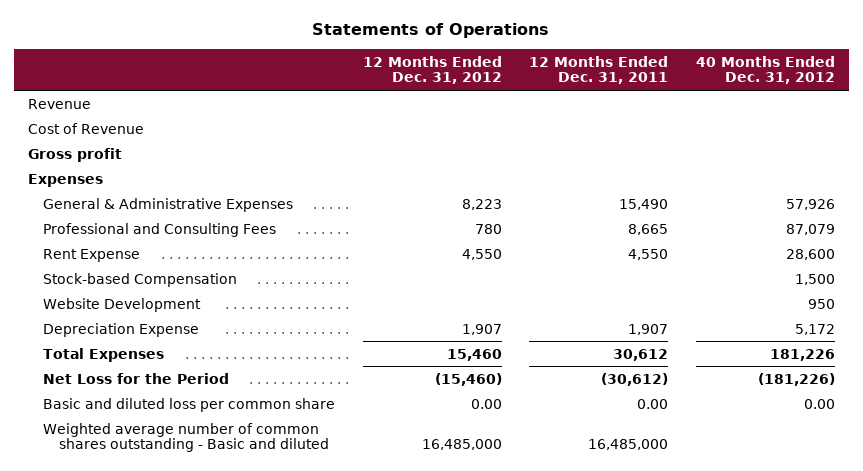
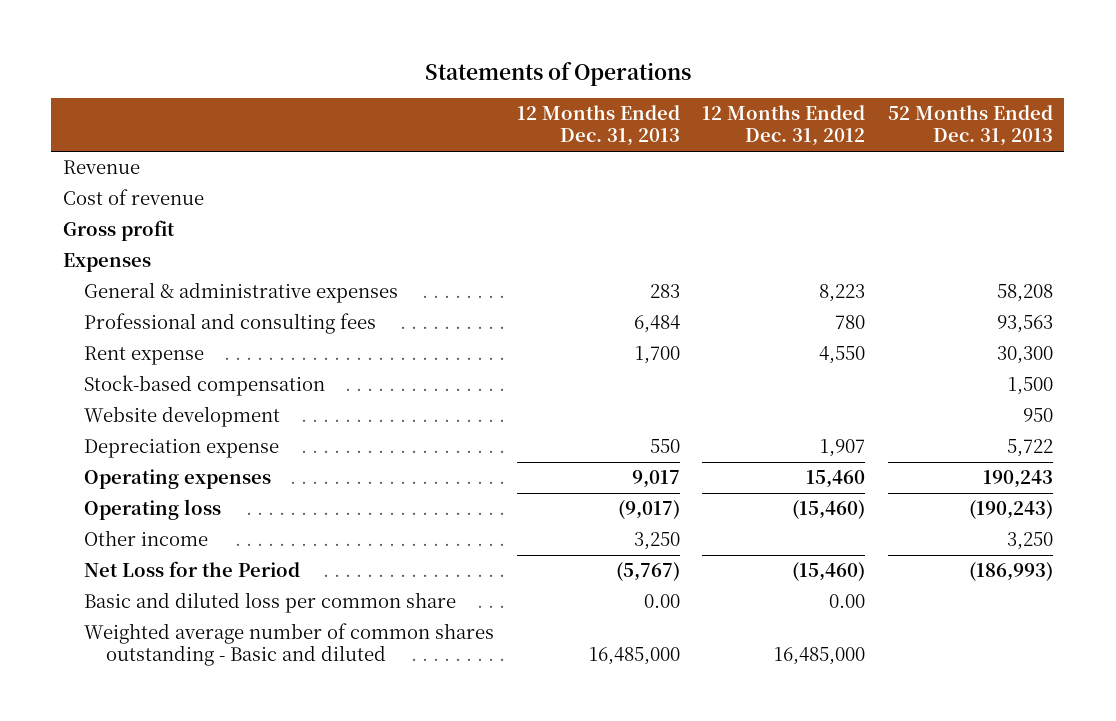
[529,55,669,85] 12 Months Ended Dec. 31, 2011 -> none
[695,55,835,85] 40 Months Ended Dec. 31, 2012 -> none
none -> [516,105,680,147] 12 Months Ended Dec. 31, 2013
none -> [888,105,1054,147] 52 Months Ended Dec. 31, 2013
[27,122,144,134] Cost of Revenue -> [62,189,204,206] Cost of revenue
[43,197,294,212] General & Administrative Expenses -> [84,282,399,304] General & administrative expenses
[43,222,277,237] Professional and Consulting Fees -> [84,313,377,335] Professional and consulting fees
[43,248,141,262] Rent Expense -> [84,346,205,366] Rent expense
[43,272,238,287] Stock-based Compensation -> [84,375,326,397] Stock-based compensation
[43,297,202,312] Website Development -> [84,406,281,428] Website development
[43,322,200,337] Depreciation Expense -> [84,438,280,459] Depreciation expense
[43,347,165,362] Total Expenses -> [84,469,272,490] Operating expenses
none -> [84,499,222,521] Operating loss
none -> [84,530,209,547] Other income

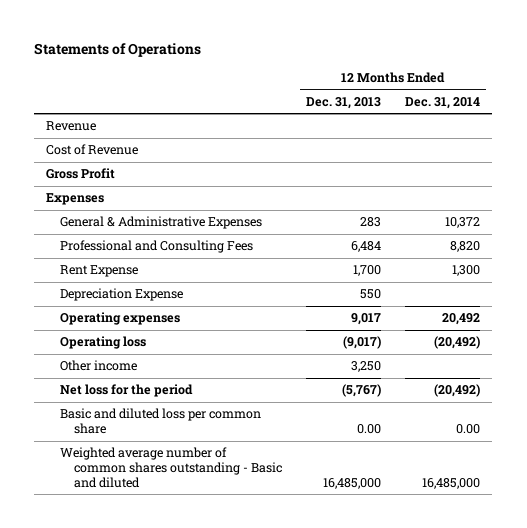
[702,105,866,147] 12 Months Ended Dec. 31, 2012 -> none
[888,105,1054,147] 52 Months Ended Dec. 31, 2013 -> none
none -> [405,96,481,109] Dec. 31, 2014
[62,189,204,206] Cost of revenue -> [46,144,139,156] Cost of Revenue
[62,220,175,242] Gross profit -> [46,168,116,180] Gross Profit
[84,375,326,397] Stock-based compensation -> none
[84,406,281,428] Website development -> none
[84,282,399,304] General & administrative expenses -> [60,216,263,230] General & Administrative Expenses
[84,313,377,335] Professional and consulting fees -> [60,240,254,254] Professional and Consulting Fees
[84,346,205,366] Rent expense -> [60,265,139,278] Rent Expense
[84,438,280,459] Depreciation expense -> [60,288,184,302] Depreciation Expense
[84,561,301,578] Net Loss for the Period -> [60,384,194,398] Net loss for the period

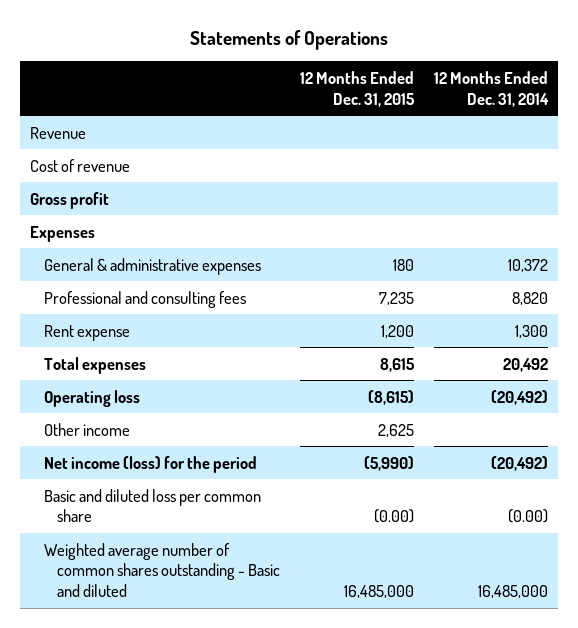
[306,96,382,109] Dec. 31, 2013 -> none
none -> [300,70,416,107] 12 Months Ended Dec. 31, 2015
[46,144,139,156] Cost of Revenue -> [29,158,130,172] Cost of revenue
[46,168,116,180] Gross Profit -> [29,191,109,209] Gross profit
[60,288,184,302] Depreciation Expense -> none
[60,216,263,230] General & Administrative Expenses -> [43,257,261,275] General & administrative expenses
[60,240,254,254] Professional and Consulting Fees -> [43,290,246,308] Professional and consulting fees
[60,265,139,278] Rent Expense -> [43,324,130,341] Rent expense
[60,312,181,326] Operating expenses -> [43,356,146,374] Total expenses
[60,384,194,398] Net loss for the period -> [43,455,257,473] Net income (loss) for the period
[456,424,481,435] 0.00 -> [508,509,549,524] (0.00)

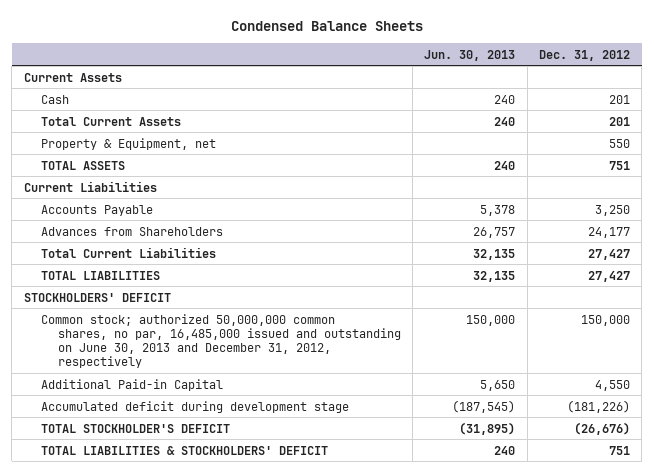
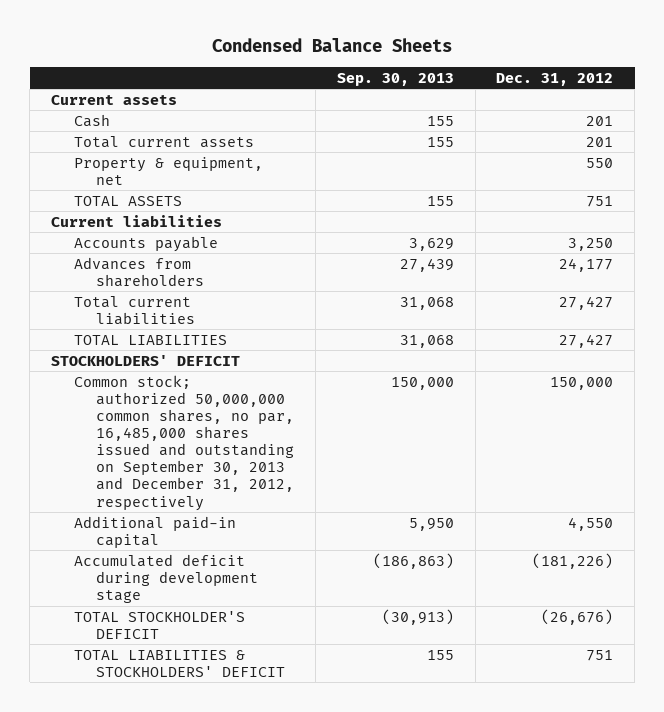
[424,49,516,61] Jun. 30, 2013 -> none
none -> [336,72,454,86] Sep. 30, 2013
[23,72,122,82] Current Assets -> [50,94,177,105] Current assets
[40,116,181,126] Total Current Assets -> [73,135,254,148] Total current assets
[40,137,216,150] Property & Equipment, net -> [73,156,263,185] Property & equipment, net
[23,180,157,192] Current Liabilities -> [50,214,222,227] Current liabilities
[40,204,153,216] Accounts Payable -> [73,235,218,252] Accounts payable
[40,226,223,236] Advances from Shareholders -> [73,256,205,287] Advances from shareholders
[40,246,216,258] Total Current Liabilities -> [73,295,196,325] Total current liabilities
[40,313,401,368] Common stock; authorized 50,000,000 common shares, no par, 16,485,000 issued and outstanding on June 30, 2013 and December 31, 2012, respectively -> [73,374,295,511] Common stock; authorized 50,000,000 common shares, no par, 16,485,000 shares issued and outstanding on September 30, 2013 and December 31, 2012, respectively
[40,378,223,391] Additional Paid-in Capital -> [73,515,236,548] Additional paid-in capital

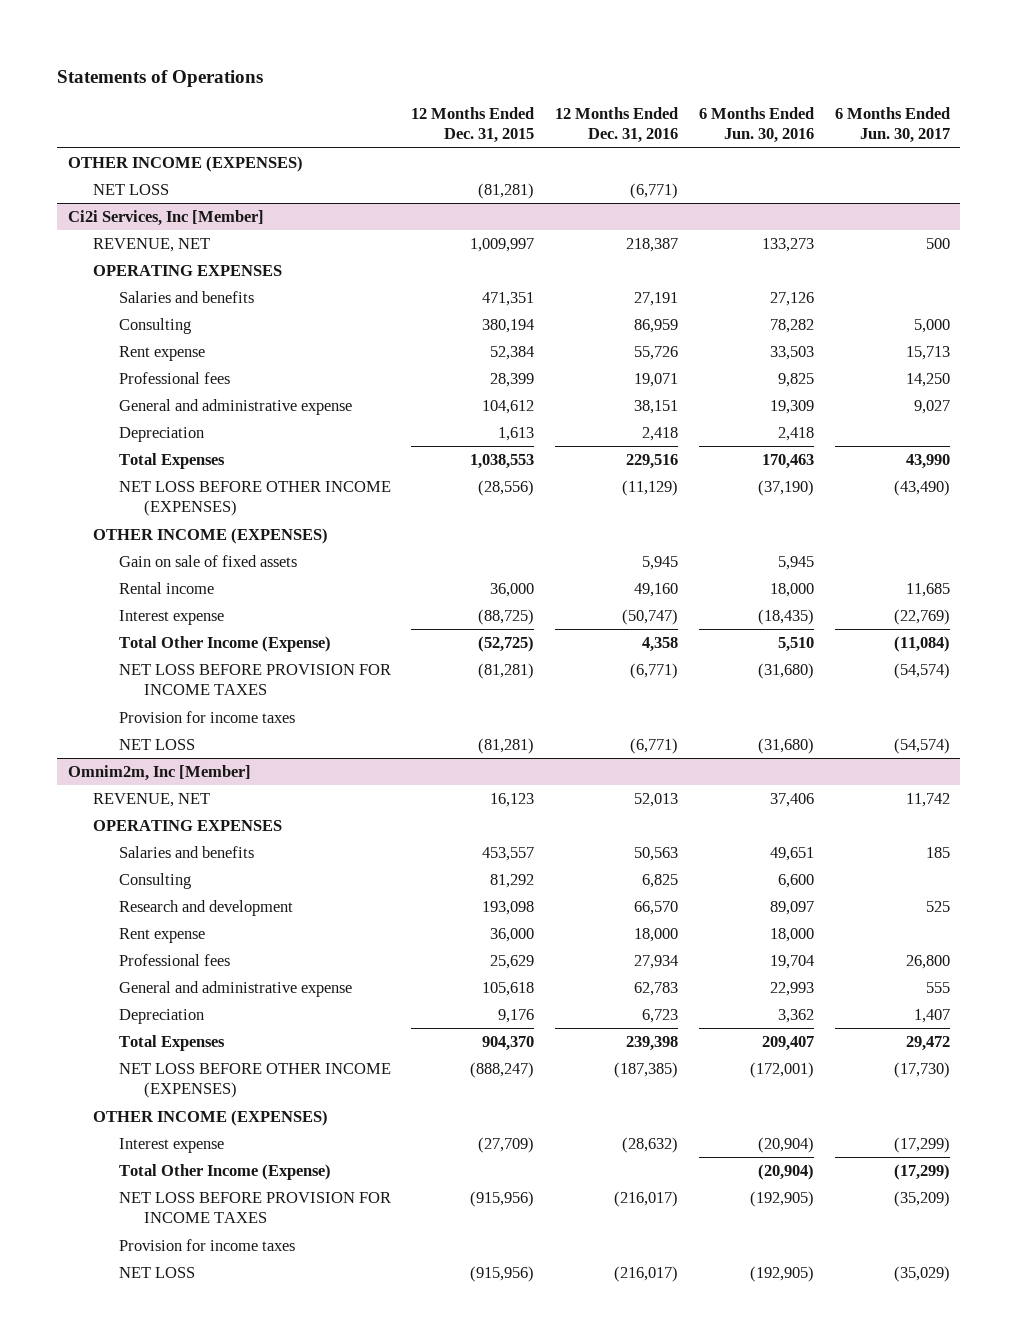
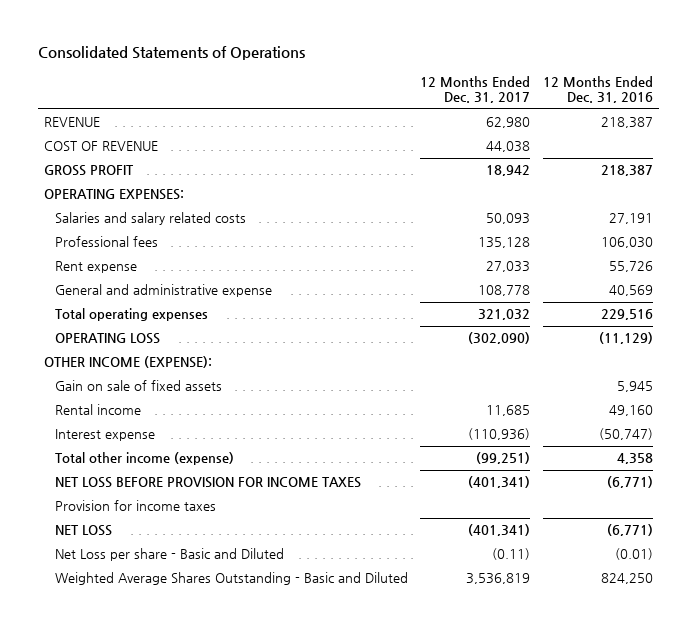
[57,70,264,88] Statements of Operations -> [37,46,305,61] Consolidated Statements of Operations
[411,107,535,144] 12 Months Ended Dec. 31, 2015 -> none
[698,107,814,144] 6 Months Ended Jun. 30, 2016 -> none
[834,107,950,144] 6 Months Ended Jun. 30, 2017 -> none
none -> [420,75,531,104] 12 Months Ended Dec. 31, 2017
[67,156,303,173] OTHER INCOME (EXPENSES) -> none
[93,184,170,196] NET LOSS -> none
[67,210,264,227] Ci2i Services, Inc [Member] -> none
[118,318,191,335] Consulting -> none
[93,238,211,253] REVENUE, NET -> [43,117,100,128] REVENUE
none -> [43,141,158,152] COST OF REVENUE
none -> [43,165,134,177] GROSS PROFIT
[93,265,283,277] OPERATING EXPENSES -> [43,189,184,201] OPERATING EXPENSES:
[118,291,254,304] Salaries and benefits -> [54,212,246,226] Salaries and salary related costs
none -> [54,236,158,248] Professional fees
[118,372,230,385] Professional fees -> none
[118,427,204,443] Depreciation -> none
[634,400,679,415] 38,151 -> [608,285,653,297] 40,569
[118,453,225,470] Total Expenses -> [54,308,208,322] Total operating expenses
[118,481,391,517] NET LOSS BEFORE OTHER INCOME (EXPENSES) -> [54,333,160,345] OPERATING LOSS
[93,528,329,545] OTHER INCOME (EXPENSES) -> [43,356,212,369] OTHER INCOME (EXPENSE):
[118,636,331,653] Total Other Income (Expense) -> [54,452,234,466] Total other income (expense)
[67,765,251,782] Omnim2m, Inc [Member] -> none
[93,793,211,808] REVENUE, NET -> none
[93,820,283,832] OPERATING EXPENSES -> none
[118,846,254,859] Salaries and benefits -> none
[118,873,191,890] Consulting -> none
[118,900,293,917] Research and development -> none
[118,928,205,944] Rent expense -> none
[118,954,230,967] Professional fees -> none
[118,981,352,998] General and administrative expense -> none
[118,1009,204,1025] Depreciation -> none
[118,1035,225,1052] Total Expenses -> none
[118,1063,391,1099] NET LOSS BEFORE OTHER INCOME (EXPENSES) -> none
[93,1110,329,1127] OTHER INCOME (EXPENSES) -> none
[118,1138,224,1154] Interest expense -> none
[118,1164,331,1181] Total Other Income (Expense) -> none
[118,1192,391,1224] NET LOSS BEFORE PROVISION FOR INCOME TAXES -> none
[118,1239,295,1252] Provision for income taxes -> none
[118,1267,195,1279] NET LOSS -> none
none -> [54,548,284,562] Net Loss per share - Basic and Diluted
none -> [54,572,408,586] Weighted Average Shares Outstanding - Basic and Diluted

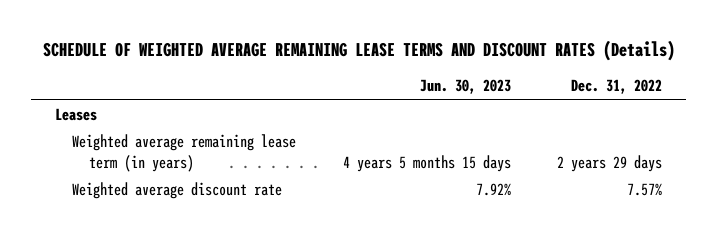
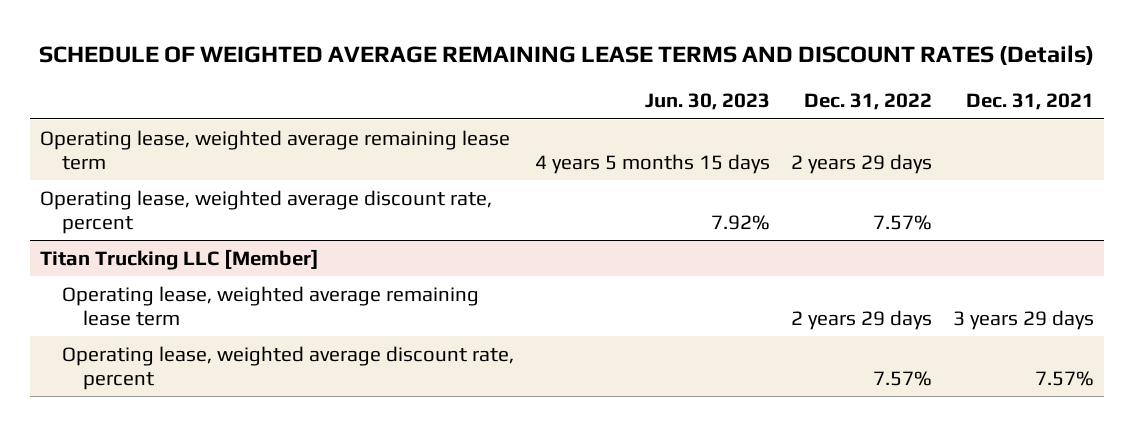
none -> [965,93,1094,111] Dec. 31, 2021
[54,108,97,122] Leases -> none
[71,134,296,172] Weighted average remaining lease term (in years) -> [40,129,511,171] Operating lease, weighted average remaining lease term
[71,182,282,200] Weighted average discount rate -> [40,189,493,235] Operating lease, weighted average discount rate, percent
none -> [40,248,320,270] Titan Trucking LLC [Member]
none -> [61,285,479,327] Operating lease, weighted average remaining lease term
none -> [61,345,514,391] Operating lease, weighted average discount rate, percent

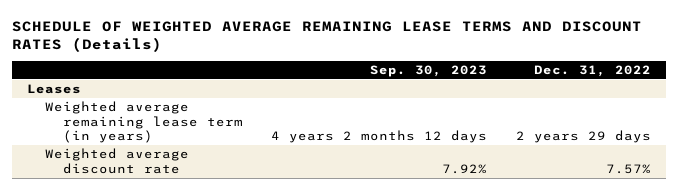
[644,93,770,111] Jun. 30, 2023 -> none
[965,93,1094,111] Dec. 31, 2021 -> none
none -> [370,64,488,77] Sep. 30, 2023
[40,248,320,270] Titan Trucking LLC [Member] -> none
[61,285,479,327] Operating lease, weighted average remaining lease term -> none
[61,345,514,391] Operating lease, weighted average discount rate, percent -> none
none -> [26,84,81,95] Leases
[40,129,511,171] Operating lease, weighted average remaining lease term -> [44,101,243,144] Weighted average remaining lease term (in years)
[40,189,493,235] Operating lease, weighted average discount rate, percent -> [44,148,189,174] Weighted average discount rate

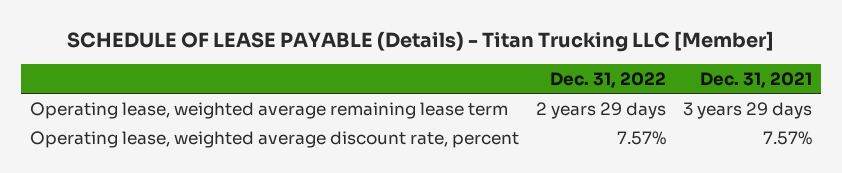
[12,20,643,52] SCHEDULE OF WEIGHTED AVERAGE REMAINING LEASE TERMS AND DISCOUNT RATES (Details) -> [67,31,775,53] SCHEDULE OF LEASE PAYABLE (Details) - Titan Trucking LLC [Member]
[370,64,488,77] Sep. 30, 2023 -> none
none -> [700,71,813,88] Dec. 31, 2021
[26,84,81,95] Leases -> none
[44,101,243,144] Weighted average remaining lease term (in years) -> [29,101,508,119] Operating lease, weighted average remaining lease term
[44,148,189,174] Weighted average discount rate -> [29,130,519,148] Operating lease, weighted average discount rate, percent

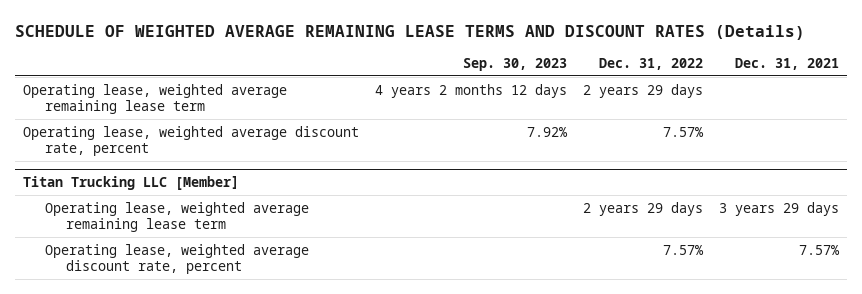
[67,31,775,53] SCHEDULE OF LEASE PAYABLE (Details) - Titan Trucking LLC [Member] -> [15,24,806,40] SCHEDULE OF WEIGHTED AVERAGE REMAINING LEASE TERMS AND DISCOUNT RATES (Details)
none -> [463,58,568,72] Sep. 30, 2023
none -> [23,83,288,115] Operating lease, weighted average remaining lease term
none -> [23,125,360,157] Operating lease, weighted average discount rate, percent
none -> [23,176,240,191] Titan Trucking LLC [Member]

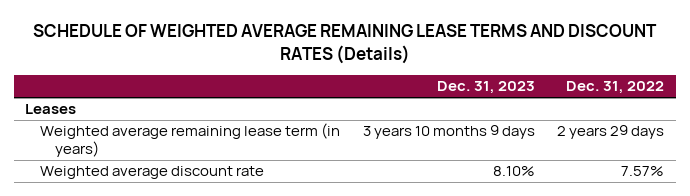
[463,58,568,72] Sep. 30, 2023 -> none
[735,58,840,71] Dec. 31, 2021 -> none
none -> [436,81,535,95] Dec. 31, 2023
[23,176,240,191] Titan Trucking LLC [Member] -> none
[44,201,309,233] Operating lease, weighted average remaining lease term -> none
[44,243,309,275] Operating lease, weighted average discount rate, percent -> none
none -> [25,104,77,115] Leases
[23,83,288,115] Operating lease, weighted average remaining lease term -> [40,123,341,158] Weighted average remaining lease term (in years)
[23,125,360,157] Operating lease, weighted average discount rate, percent -> [40,166,265,180] Weighted average discount rate

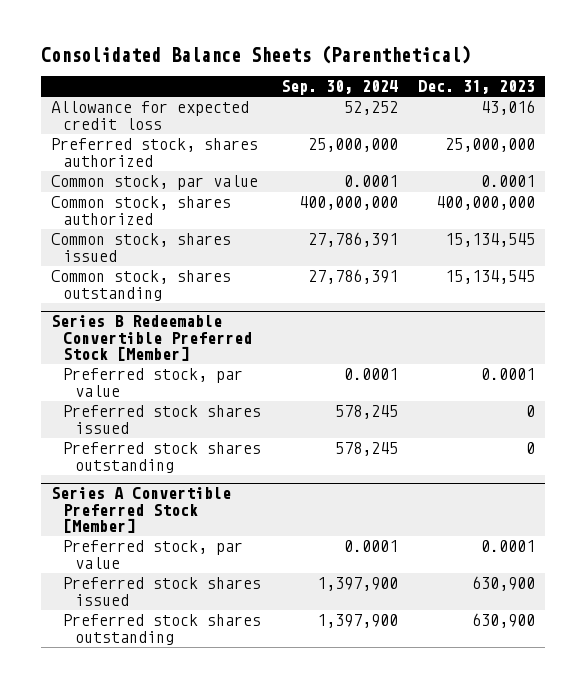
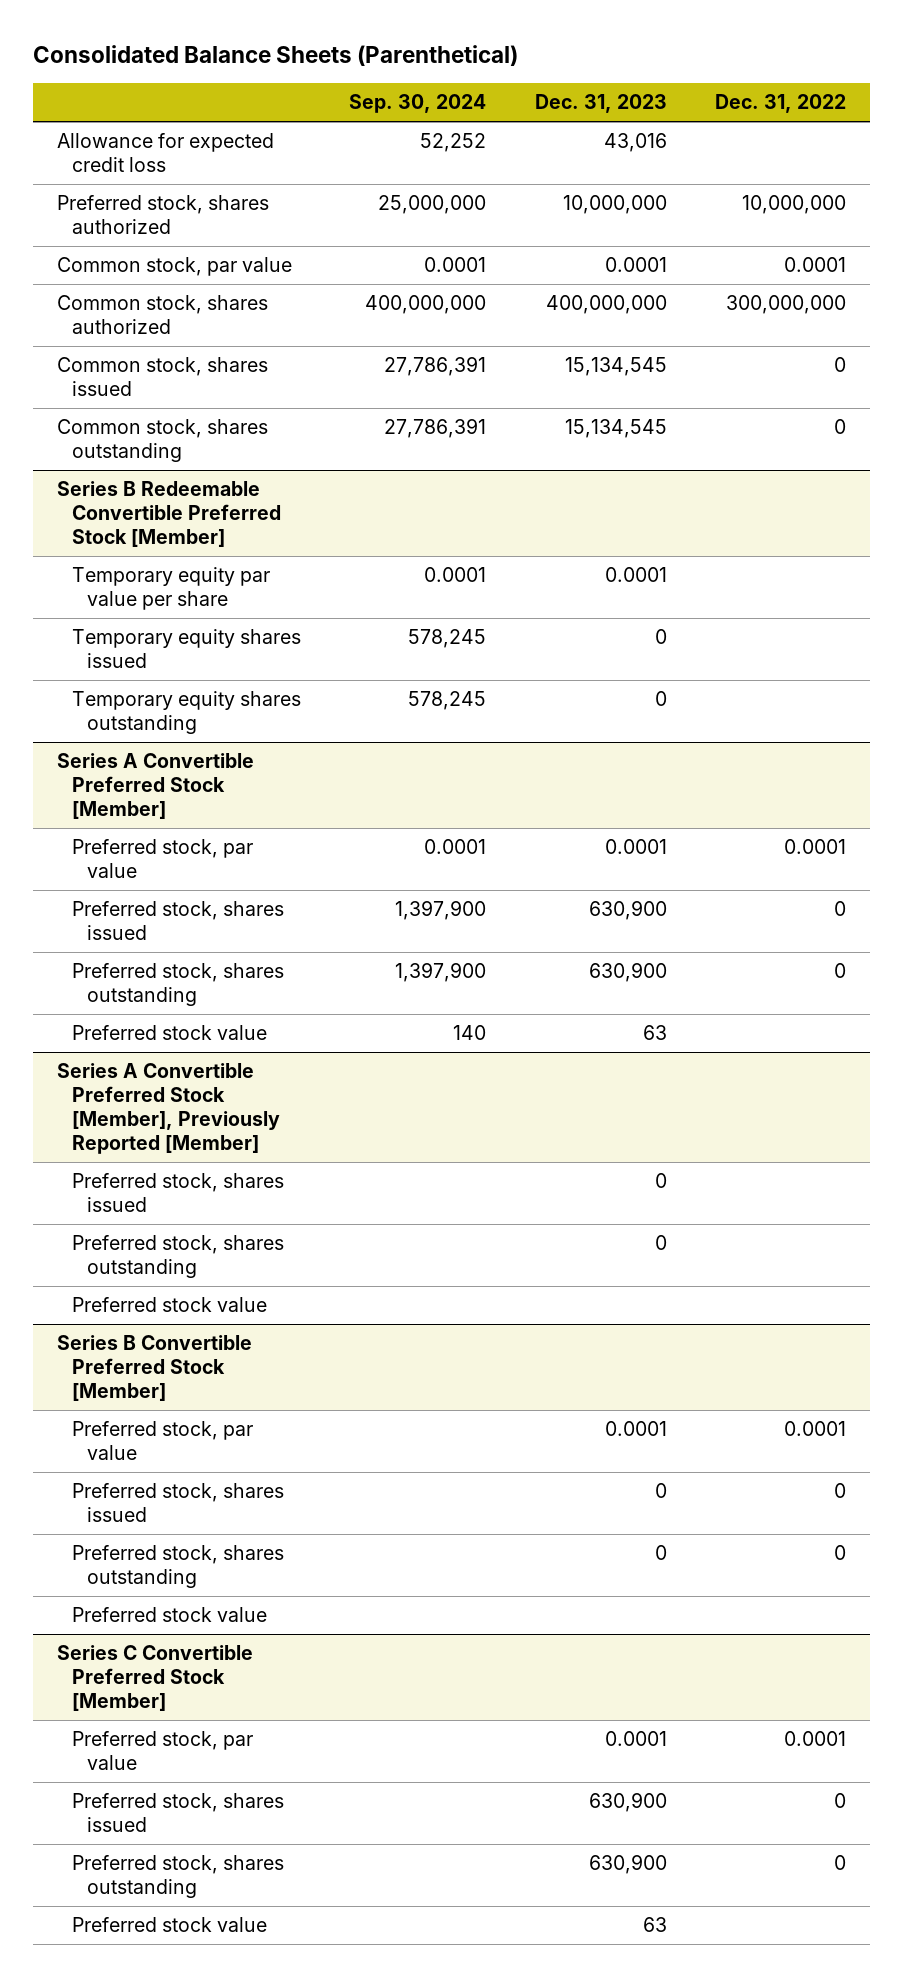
none -> [714,94,846,114] Dec. 31, 2022
[444,138,535,153] 25,000,000 -> [562,195,667,215] 10,000,000
[63,368,244,397] Preferred stock, par value -> [72,567,271,611] Temporary equity par value per share
[63,405,262,434] Preferred stock shares issued -> [72,629,302,669] Temporary equity shares issued
[63,442,262,473] Preferred stock shares outstanding -> [72,691,302,735] Temporary equity shares outstanding
[63,577,262,606] Preferred stock shares issued -> [72,901,285,941] Preferred stock, shares issued
[63,614,262,645] Preferred stock shares outstanding -> [72,963,285,1007] Preferred stock, shares outstanding
none -> [72,1025,268,1041] Preferred stock value
none -> [57,1063,281,1154] Series A Convertible Preferred Stock [Member], Previously Reported [Member]
none -> [72,1173,285,1213] Preferred stock, shares issued
none -> [72,1235,285,1279] Preferred stock, shares outstanding
none -> [72,1297,268,1313] Preferred stock value
none -> [57,1335,253,1401] Series B Convertible Preferred Stock [Member]
none -> [72,1421,254,1461] Preferred stock, par value
none -> [72,1483,285,1523] Preferred stock, shares issued
none -> [72,1545,285,1589] Preferred stock, shares outstanding
none -> [72,1607,268,1623] Preferred stock value
none -> [57,1645,254,1711] Series C Convertible Preferred Stock [Member]
none -> [72,1731,254,1771] Preferred stock, par value
none -> [72,1793,285,1833] Preferred stock, shares issued
none -> [72,1855,285,1899] Preferred stock, shares outstanding
none -> [72,1917,268,1933] Preferred stock value

